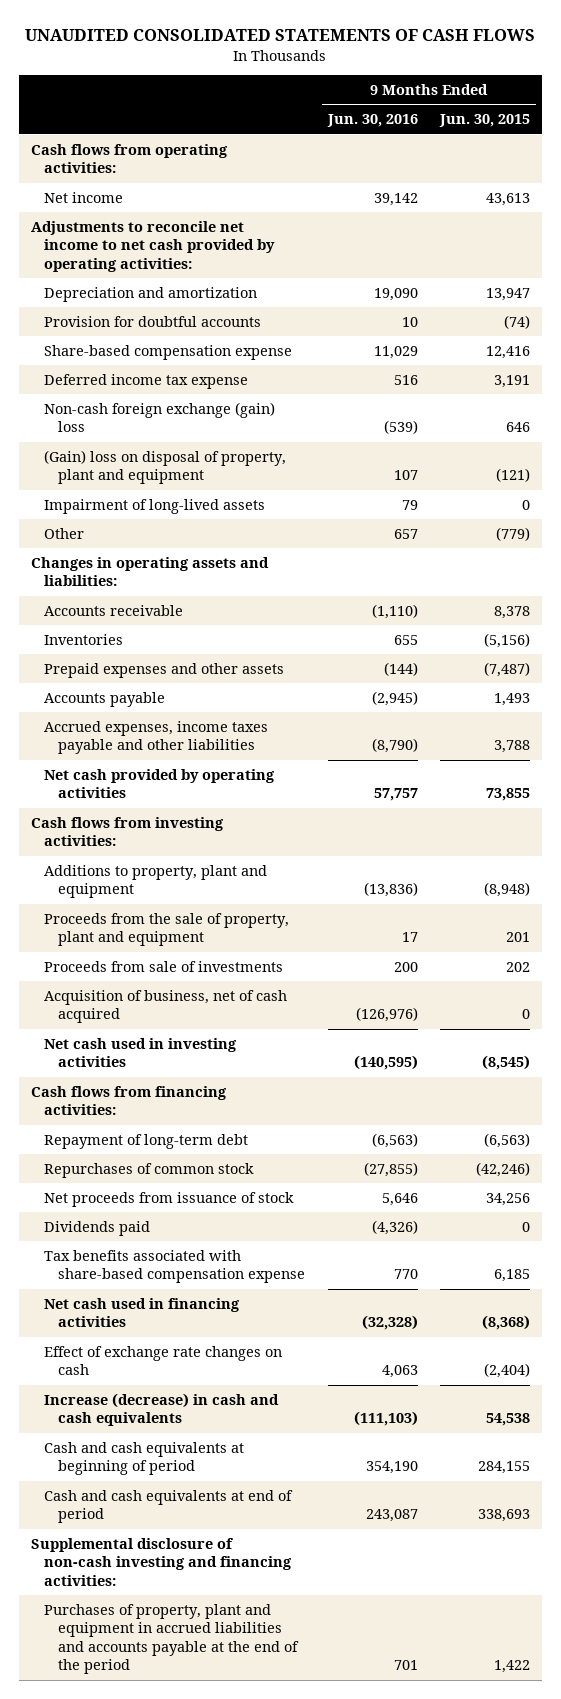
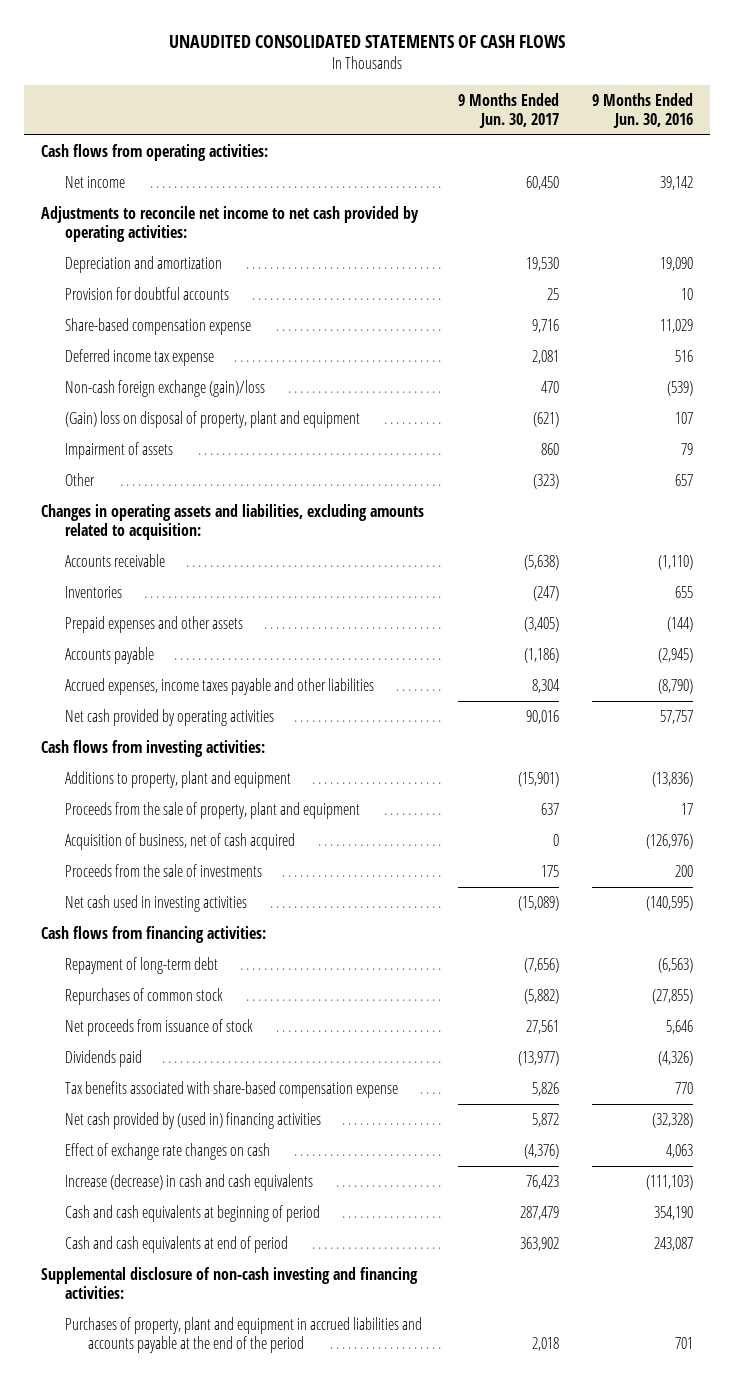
[439,114,531,128] Jun. 30, 2015 -> none
none -> [457,93,559,128] 9 Months Ended Jun. 30, 2017
[44,401,276,433] Non-cash foreign exchange (gain) loss -> [64,380,265,398] Non-cash foreign exchange (gain)/loss
[44,498,266,514] Impairment of long-lived assets -> [64,442,173,460] Impairment of assets
[30,556,269,587] Changes in operating assets and liabilities: -> [40,504,424,540] Changes in operating assets and liabilities, excluding amounts related to acquisition:
[44,960,284,972] Proceeds from sale of investments -> none
none -> [64,864,262,878] Proceeds from the sale of investments
[44,1297,241,1328] Net cash used in financing activities -> [64,1112,321,1130] Net cash provided by (used in) financing activities

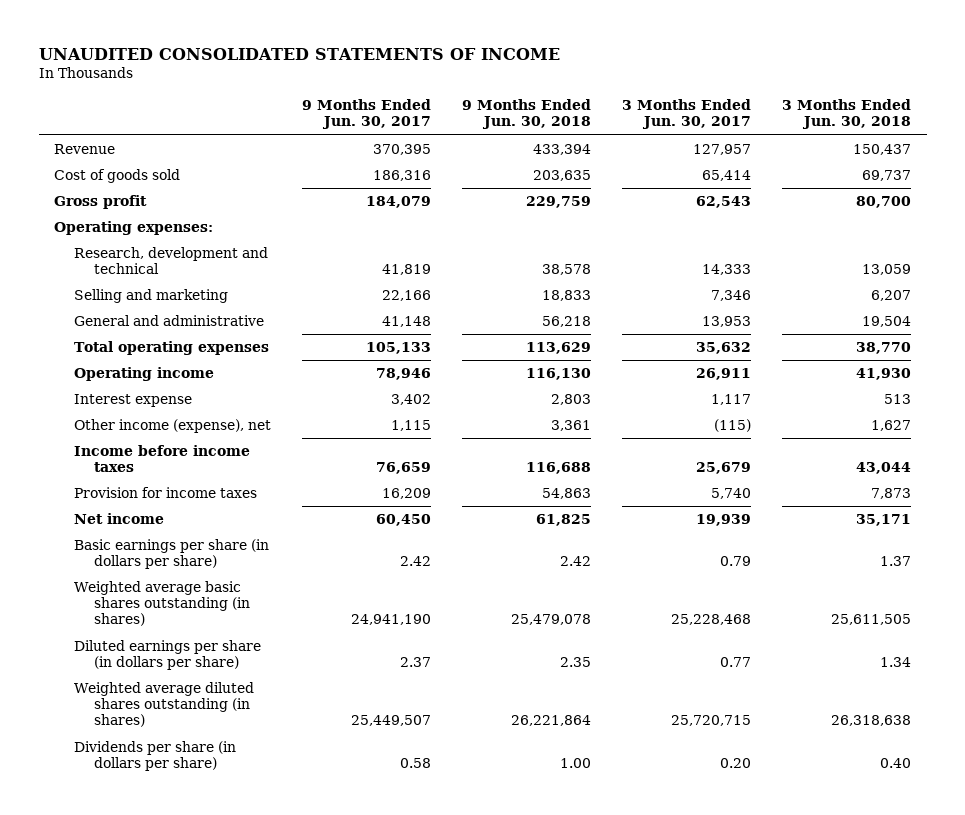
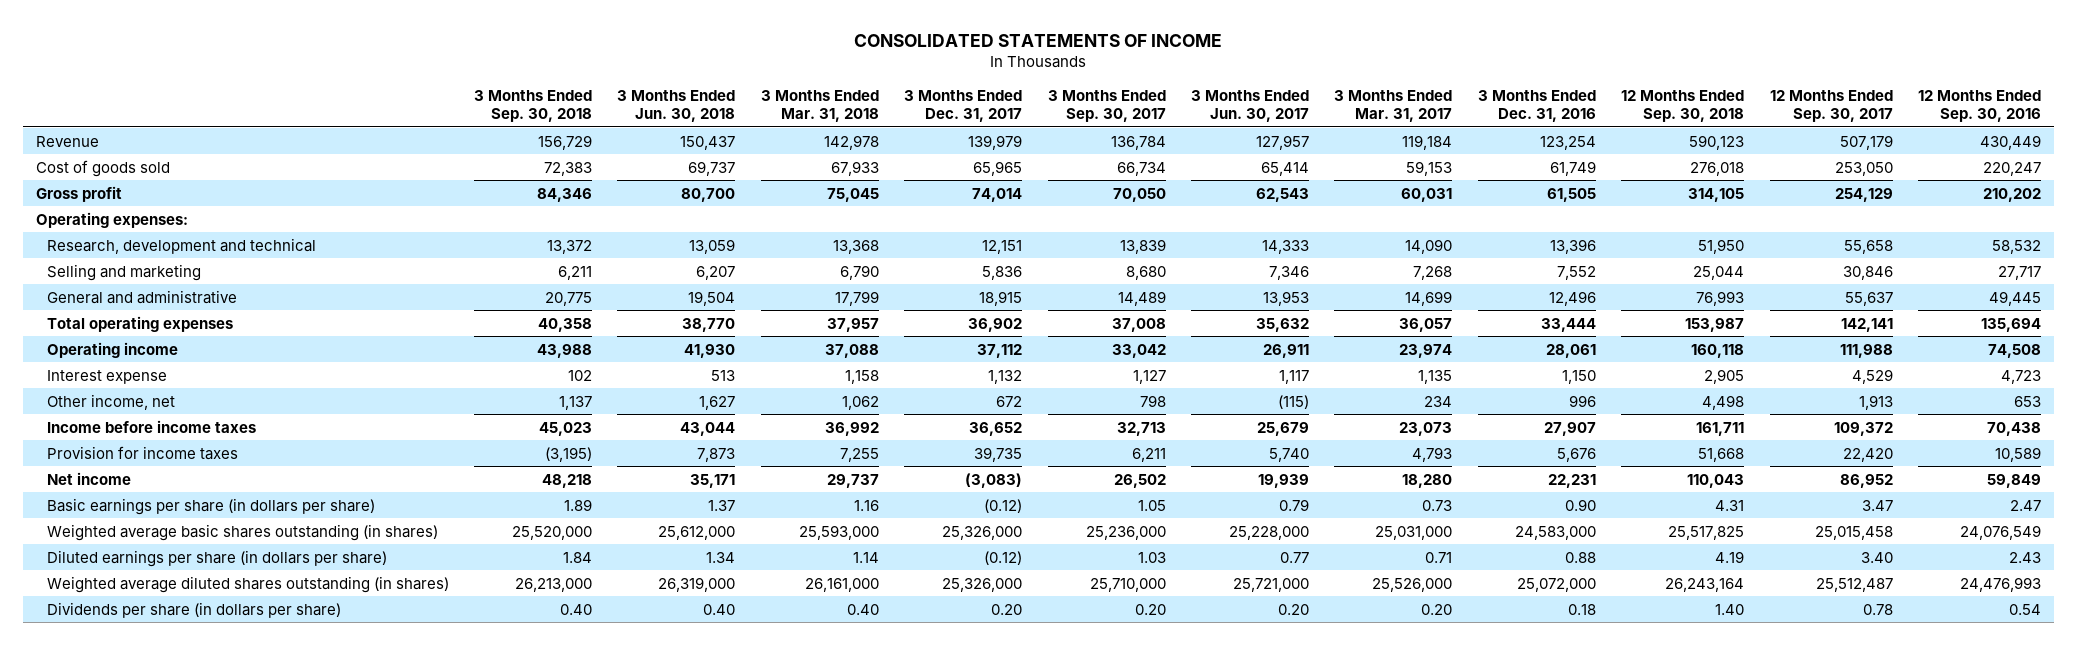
[38,47,560,60] UNAUDITED CONSOLIDATED STATEMENTS OF INCOME -> [854,33,1223,47] CONSOLIDATED STATEMENTS OF INCOME
[302,99,432,130] 9 Months Ended Jun. 30, 2017 -> none
[462,99,592,130] 9 Months Ended Jun. 30, 2018 -> none
none -> [473,89,592,123] 3 Months Ended Sep. 30, 2018
none -> [760,89,879,123] 3 Months Ended Mar. 31, 2018
none -> [904,89,1023,123] 3 Months Ended Dec. 31, 2017
none -> [1047,89,1166,123] 3 Months Ended Sep. 30, 2017
none -> [1334,89,1453,123] 3 Months Ended Mar. 31, 2017
none -> [1477,89,1596,123] 3 Months Ended Dec. 31, 2016
none -> [1621,89,1745,123] 12 Months Ended Sep. 30, 2018
none -> [1769,89,1893,123] 12 Months Ended Sep. 30, 2017
none -> [1918,89,2042,123] 12 Months Ended Sep. 30, 2016
[74,419,272,434] Other income (expense), net -> [46,393,175,410] Other income, net
[671,614,752,626] 25,228,468 -> [1229,525,1310,540] 25,228,000
[831,614,912,626] 25,611,505 -> [658,525,736,540] 25,612,000
[671,715,752,727] 25,720,715 -> [1233,577,1310,592] 25,721,000
[831,715,912,727] 26,318,638 -> [658,576,736,592] 26,319,000

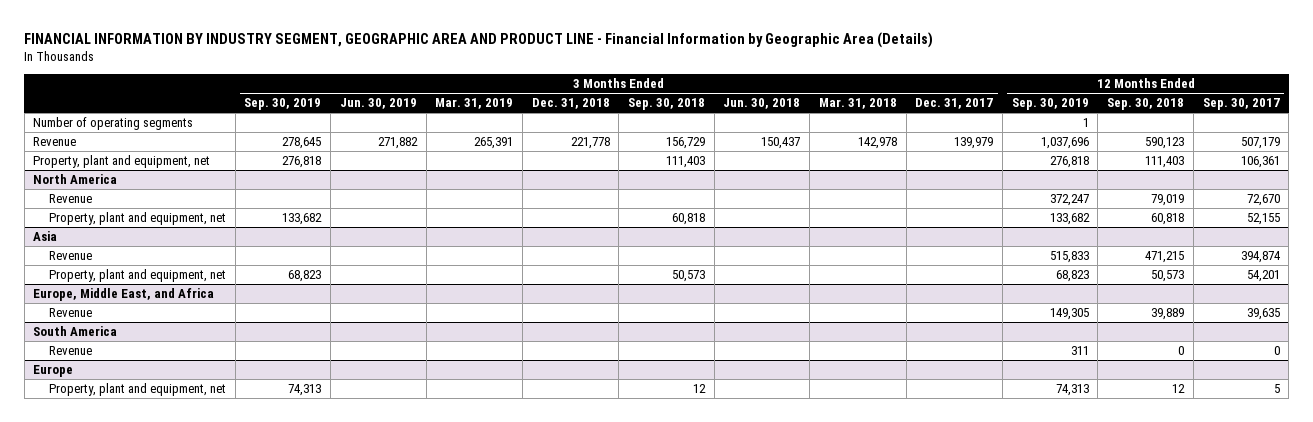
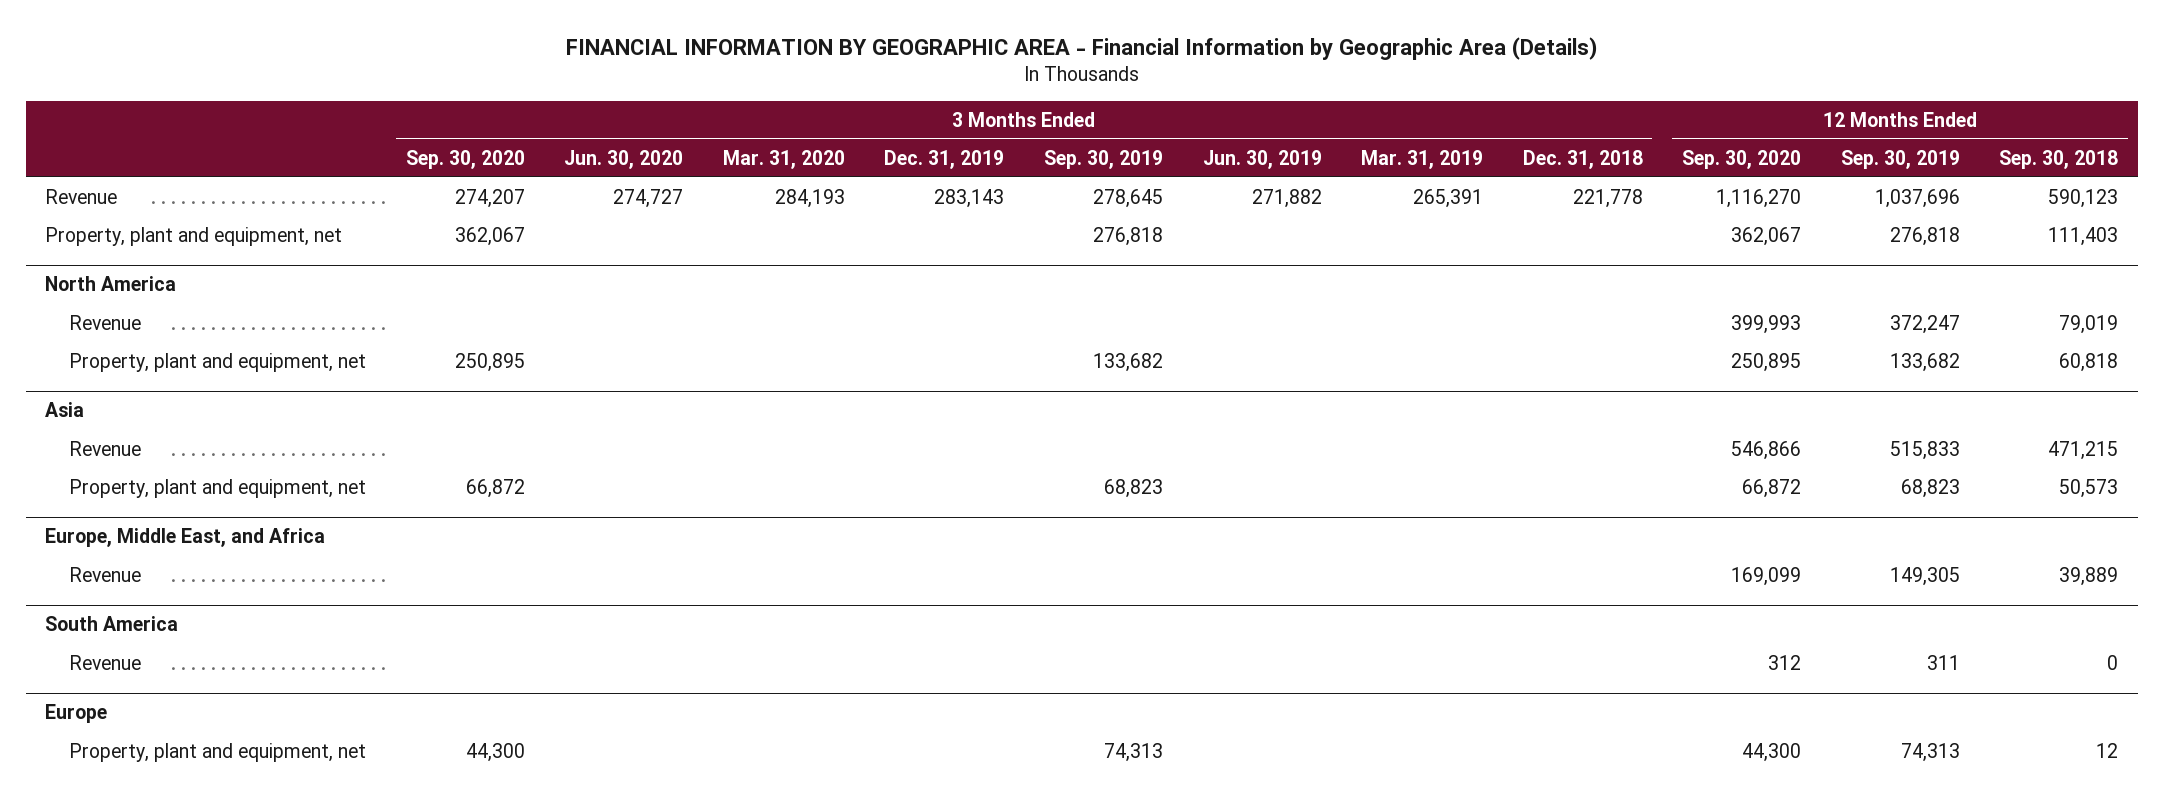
[24,32,934,49] FINANCIAL INFORMATION BY INDUSTRY SEGMENT, GEOGRAPHIC AREA AND PRODUCT LINE - Financial Information by Geographic Area (Details) -> [565,37,1598,61] FINANCIAL INFORMATION BY GEOGRAPHIC AREA - Financial Information by Geographic Area (Details)
[628,98,706,111] Sep. 30, 2018 -> none
[723,98,801,110] Jun. 30, 2018 -> none
[818,98,897,110] Mar. 31, 2018 -> none
[915,98,994,110] Dec. 31, 2017 -> none
[1202,98,1280,111] Sep. 30, 2017 -> none
none -> [405,149,525,169] Sep. 30, 2020
none -> [564,149,684,169] Jun. 30, 2020
none -> [722,149,845,169] Mar. 31, 2020
none -> [884,149,1005,169] Dec. 31, 2019
none -> [1682,149,1802,169] Sep. 30, 2020
[33,117,194,131] Number of operating segments -> none

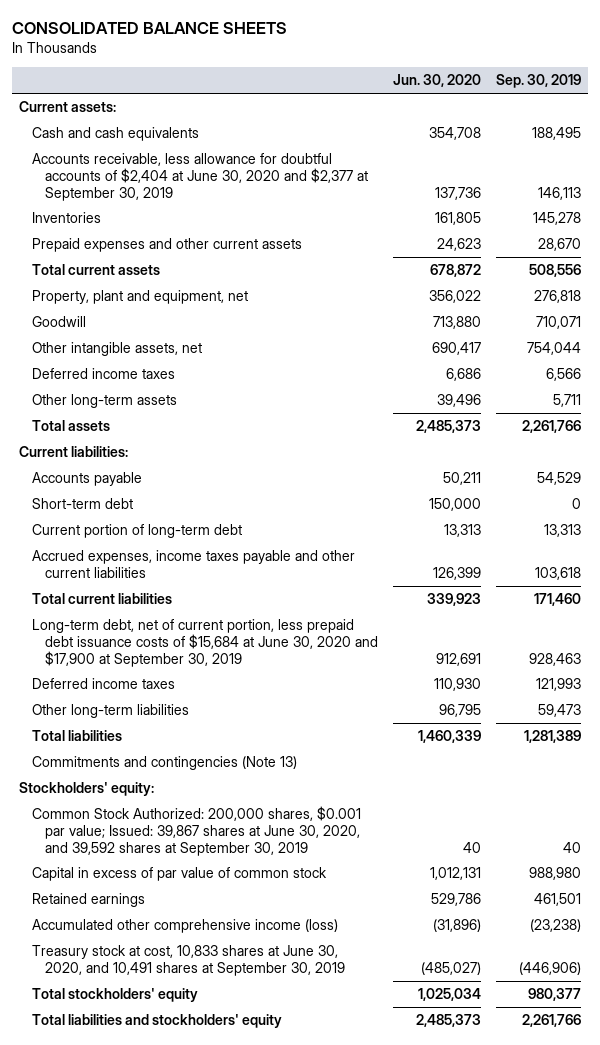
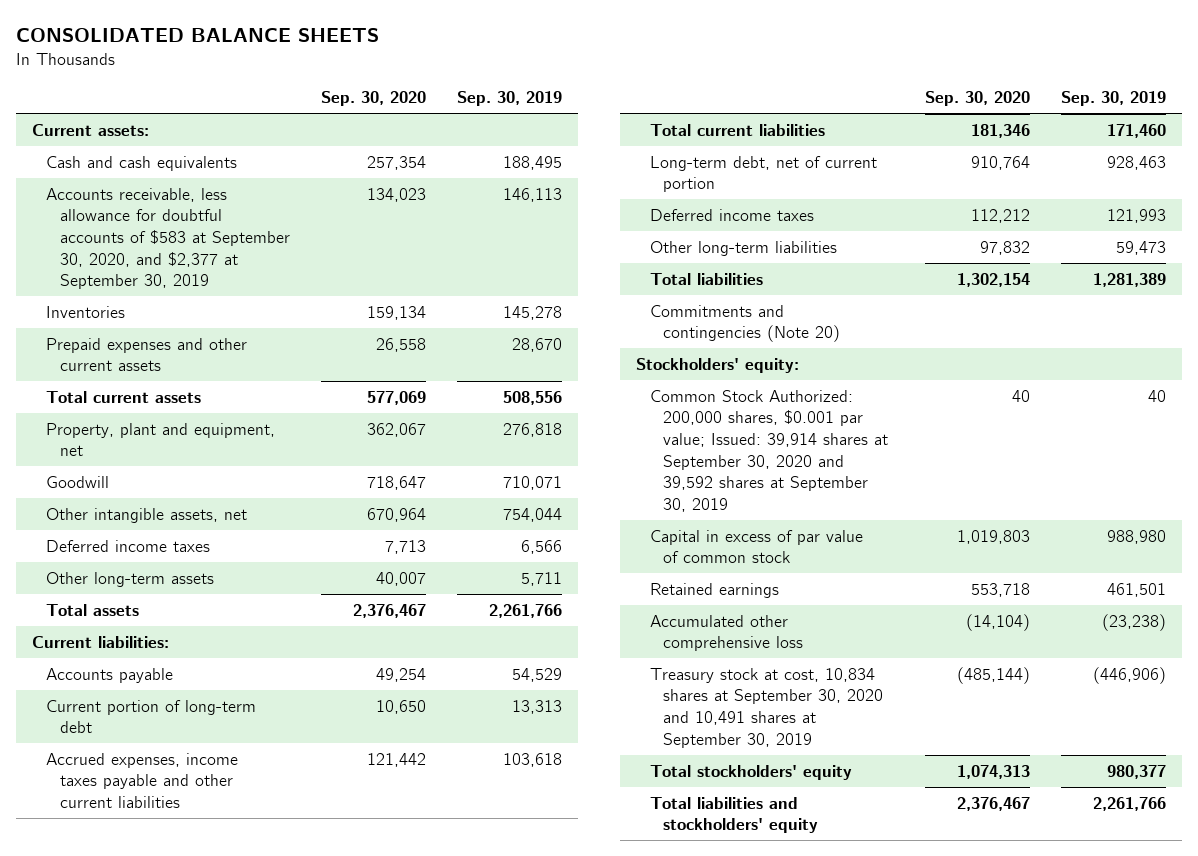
[392,74,481,88] Jun. 30, 2020 -> none
none -> [321,91,427,107] Sep. 30, 2020
[32,153,369,201] Accounts receivable, less allowance for doubtful accounts of $2,404 at June 30, 2020 and $2,377 at September 30, 2019 -> [45,187,290,290] Accounts receivable, less allowance for doubtful accounts of $583 at September 30, 2020, and $2,377 at September 30, 2019
[32,498,134,510] Short-term debt -> none
[32,619,379,667] Long-term debt, net of current portion, less prepaid debt issuance costs of $15,684 at June 30, 2020 and $17,900 at September 30, 2019 -> [649,155,877,193] Long-term debt, net of current portion
[32,756,298,771] Commitments and contingencies (Note 13) -> [649,304,841,343] Commitments and contingencies (Note 20)
[32,806,362,856] Common Stock Authorized: 200,000 shares, $0.001 par value; Issued: 39,867 shares at June 30, 2020, and 39,592 shares at September 30, 2019 -> [649,389,889,513] Common Stock Authorized: 200,000 shares, $0.001 par value; Issued: 39,914 shares at September 30, 2020 and 39,592 shares at September 30, 2019
[32,919,339,934] Accumulated other comprehensive income (loss) -> [649,614,804,652] Accumulated other comprehensive loss
[32,945,346,976] Treasury stock at cost, 10,833 shares at June 30, 2020, and 10,491 shares at September 30, 2019 -> [649,667,884,748] Treasury stock at cost, 10,834 shares at September 30, 2020 and 10,491 shares at September 30, 2019

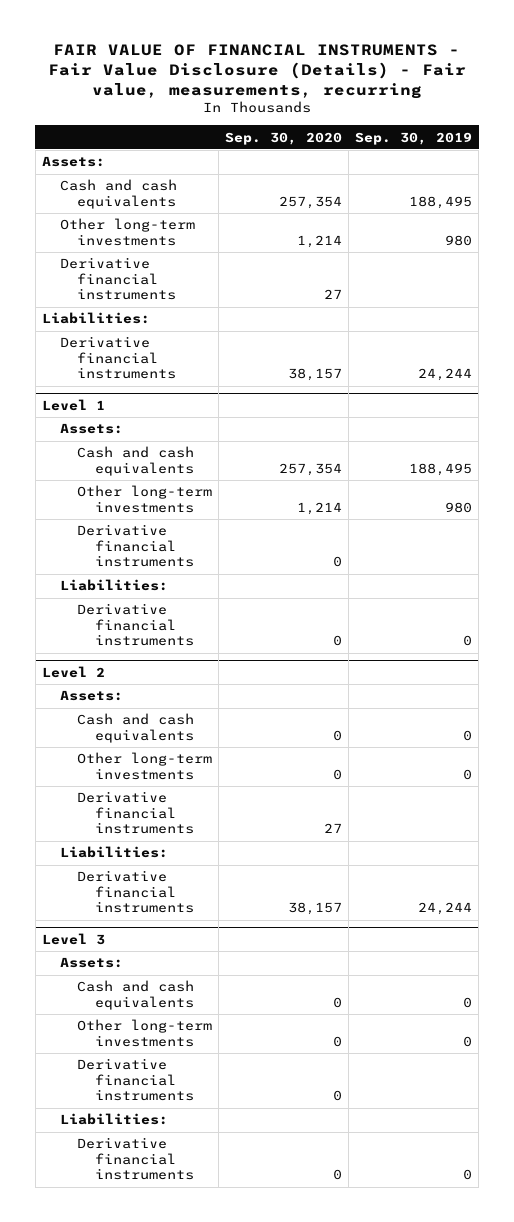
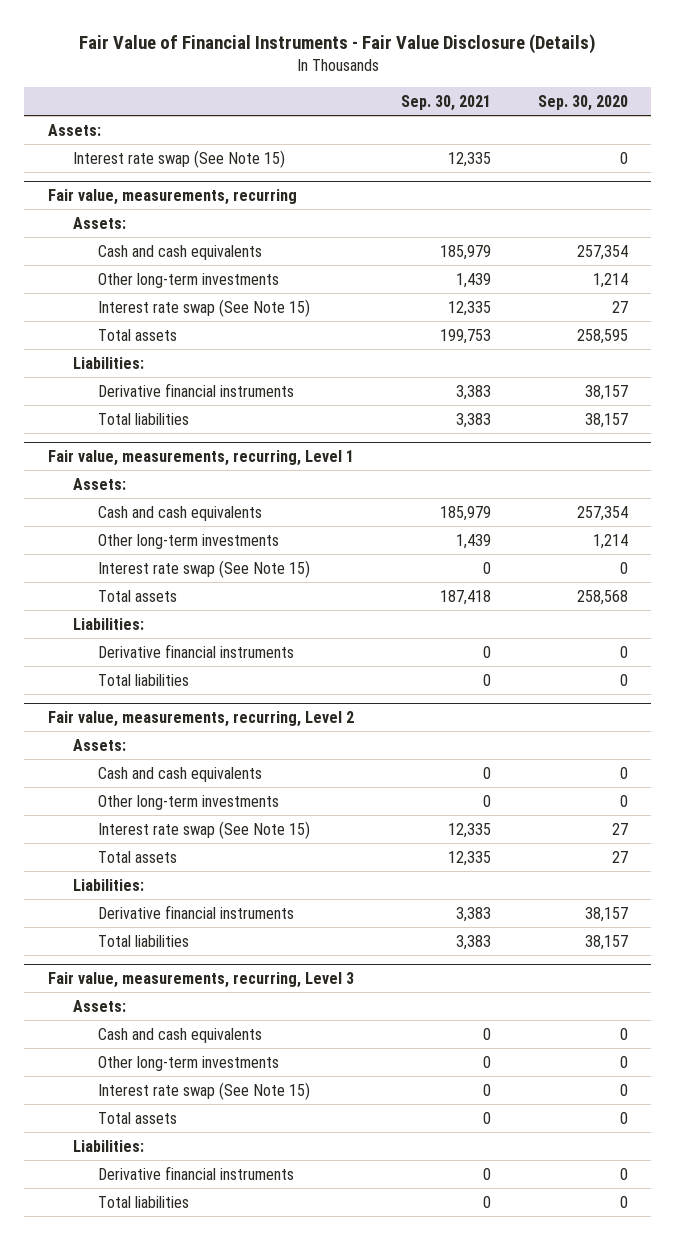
[48,44,467,100] FAIR VALUE OF FINANCIAL INSTRUMENTS - Fair Value Disclosure (Details) - Fair value, measurements, recurring -> [78,34,596,55] Fair Value of Financial Instruments - Fair Value Disclosure (Details)
[355,131,473,145] Sep. 30, 2019 -> none
none -> [400,95,491,112] Sep. 30, 2021
none -> [73,149,286,168] Interest rate swap (See Note 15)
none -> [47,189,297,206] Fair value, measurements, recurring
none -> [73,216,127,229] Assets:
[59,257,177,301] Derivative financial instruments -> [98,298,311,317] Interest rate swap (See Note 15)
none -> [98,328,178,341] Total assets
[41,399,105,412] Level 1 -> none
none -> [98,412,190,425] Total liabilities
none -> [47,450,354,467] Fair value, measurements, recurring, Level 1
[77,524,195,568] Derivative financial instruments -> [98,559,311,578] Interest rate swap (See Note 15)
none -> [98,589,178,602] Total assets
[41,666,105,679] Level 2 -> none
none -> [98,673,190,686] Total liabilities
none -> [47,711,354,728] Fair value, measurements, recurring, Level 2
[77,791,195,835] Derivative financial instruments -> [98,820,311,839] Interest rate swap (See Note 15)
none -> [98,850,178,863] Total assets
[41,933,105,946] Level 3 -> none
none -> [98,934,190,947] Total liabilities
none -> [47,972,354,989] Fair value, measurements, recurring, Level 3
[77,1058,195,1102] Derivative financial instruments -> [98,1081,311,1100] Interest rate swap (See Note 15)
none -> [98,1111,178,1124] Total assets
none -> [98,1195,190,1208] Total liabilities

